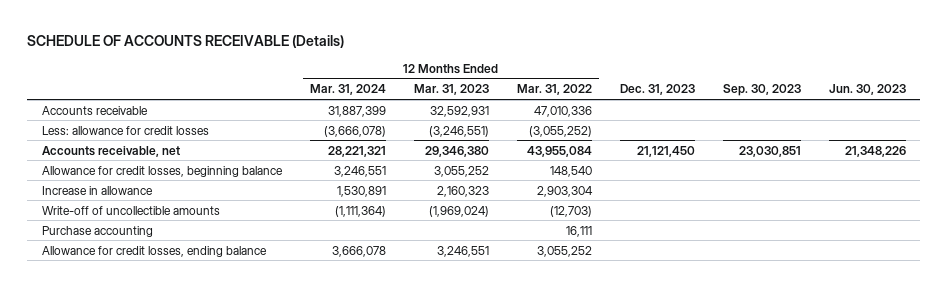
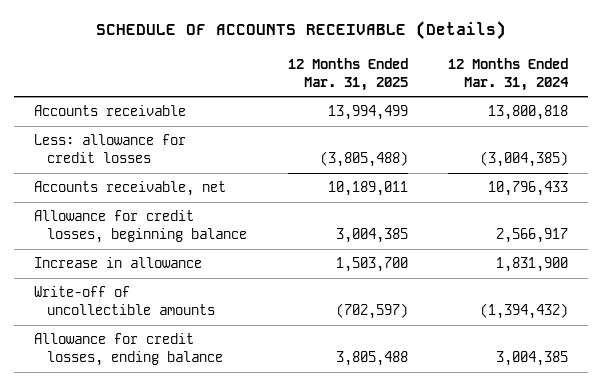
[413,84,489,96] Mar. 31, 2023 -> none
[516,84,592,96] Mar. 31, 2022 -> none
[619,84,695,96] Dec. 31, 2023 -> none
[723,84,802,97] Sep. 30, 2023 -> none
[829,84,907,96] Jun. 30, 2023 -> none
none -> [287,57,408,91] 12 Months Ended Mar. 31, 2025
[41,225,153,237] Purchase accounting -> none
[327,105,386,117] 31,887,399 -> [487,105,568,121] 13,800,818
[323,125,386,137] (3,666,078) -> [479,151,568,168] (3,004,385)
[327,145,386,157] 28,221,321 -> [487,181,568,197] 10,796,433
[333,165,386,177] 3,246,551 -> [495,228,568,244] 2,566,917
[336,185,386,197] 1,530,891 -> [495,257,568,273] 1,831,900
[334,205,386,217] (1,111,364) -> [479,303,568,320] (1,394,432)
[331,245,386,257] 3,666,078 -> [495,351,568,367] 3,004,385

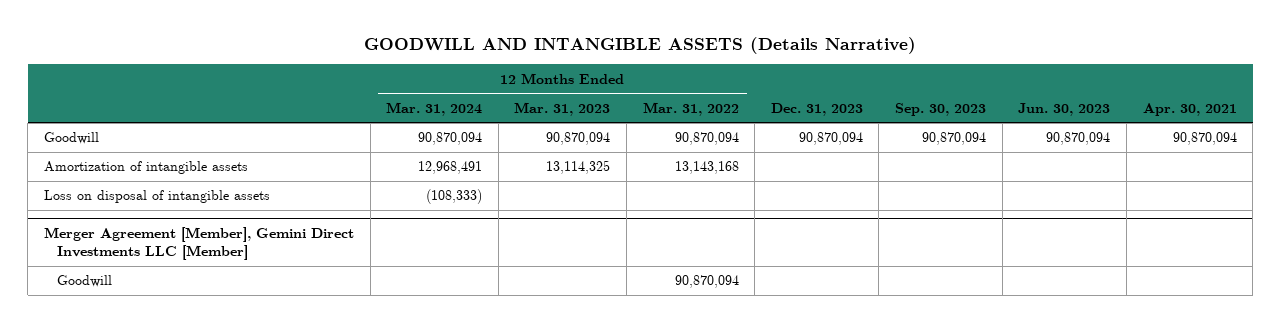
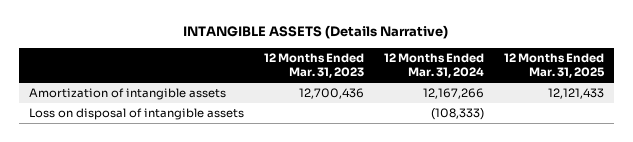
[364,36,917,54] GOODWILL AND INTANGIBLE ASSETS (Details Narrative) -> [183,25,449,40] INTANGIBLE ASSETS (Details Narrative)
[642,101,739,116] Mar. 31, 2022 -> none
[770,102,863,116] Dec. 31, 2023 -> none
[895,102,987,116] Sep. 30, 2023 -> none
[1018,102,1111,116] Jun. 30, 2023 -> none
[1142,102,1237,116] Apr. 30, 2021 -> none
none -> [504,53,606,79] 12 Months Ended Mar. 31, 2025
[43,132,99,145] Goodwill -> none
[418,161,483,175] 12,968,491 -> [422,88,484,100] 12,167,266
[546,160,611,175] 13,114,325 -> [298,88,364,100] 12,700,436
[43,227,354,261] Merger Agreement [Member], Gemini Direct Investments LLC [Member] -> none
[57,275,113,288] Goodwill -> none

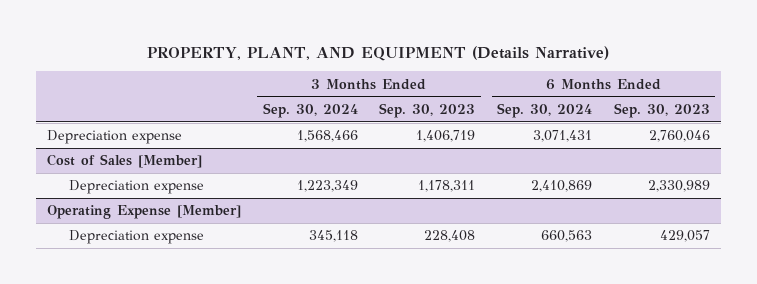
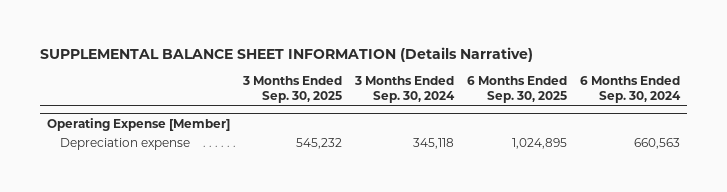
[147,45,610,61] PROPERTY, PLANT, AND EQUIPMENT (Details Narrative) -> [39,46,533,62] SUPPLEMENTAL BALANCE SHEET INFORMATION (Details Narrative)
[379,102,476,118] Sep. 30, 2023 -> none
[613,102,710,118] Sep. 30, 2023 -> none
none -> [241,75,342,104] 3 Months Ended Sep. 30, 2025
none -> [466,75,567,104] 6 Months Ended Sep. 30, 2025
[46,130,182,145] Depreciation expense -> none
[46,154,202,169] Cost of Sales [Member] -> none
[68,180,204,195] Depreciation expense -> none

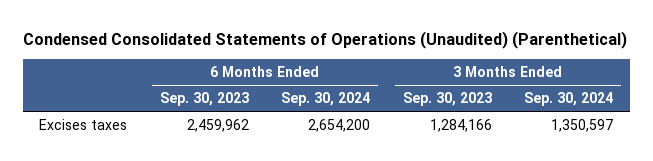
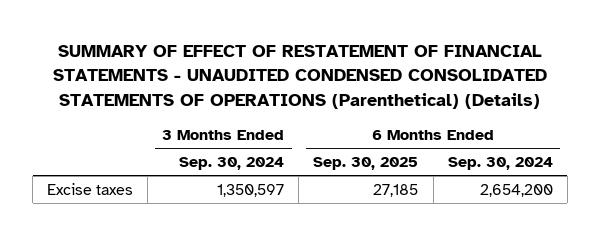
[23,30,628,49] Condensed Consolidated Statements of Operations (Unaudited) (Parenthetical) -> [52,44,547,109] SUMMARY OF EFFECT OF RESTATEMENT OF FINANCIAL STATEMENTS - UNAUDITED CONDENSED CONSOLIDATED STATEMENTS OF OPERATIONS (Parenthetical) (Details)
[159,92,249,107] Sep. 30, 2023 -> none
[402,92,492,107] Sep. 30, 2023 -> none
none -> [313,157,419,171] Sep. 30, 2025
[39,119,128,131] Excises taxes -> [47,182,134,195] Excise taxes

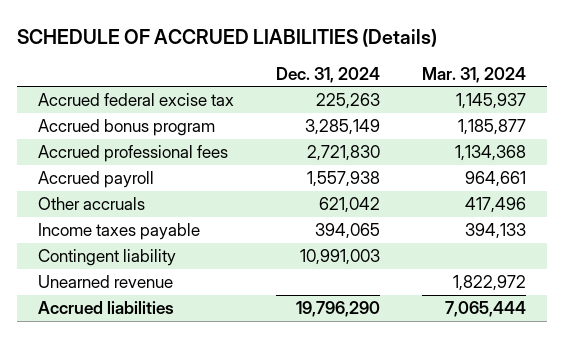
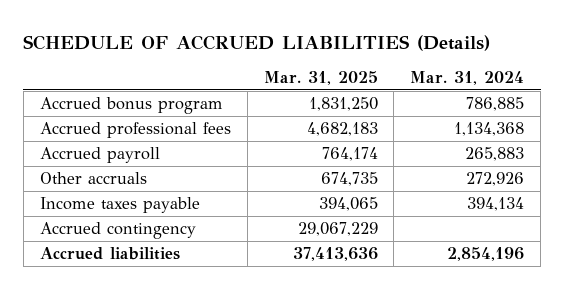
[276,66,381,83] Dec. 31, 2024 -> none
none -> [263,71,378,86] Mar. 31, 2025
[38,93,235,107] Accrued federal excise tax -> none
[458,119,527,136] 1,185,877 -> [466,97,525,112] 786,885
[38,275,174,289] Unearned revenue -> none
[465,171,527,188] 964,661 -> [465,147,525,162] 265,883
[465,197,527,214] 417,496 -> [466,172,525,187] 272,926
[465,223,527,240] 394,133 -> [467,197,525,212] 394,134
[38,249,177,267] Contingent liability -> [39,222,196,240] Accrued contingency
[445,301,527,318] 7,065,444 -> [447,247,525,262] 2,854,196

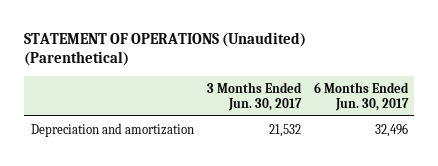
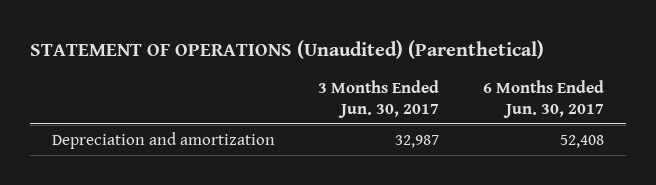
[268,123,301,137] 21,532 -> [395,135,440,149] 32,987
[374,122,408,137] 32,496 -> [560,135,605,149] 52,408

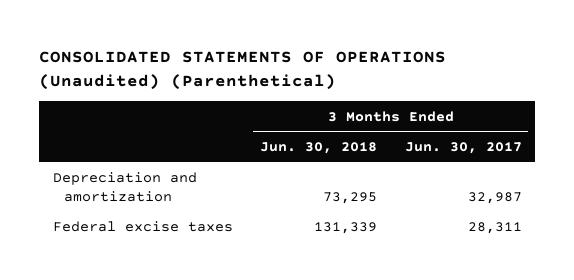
[29,40,544,60] STATEMENT OF OPERATIONS (Unaudited) (Parenthetical) -> [38,51,446,90] CONSOLIDATED STATEMENTS OF OPERATIONS (Unaudited) (Parenthetical)
[483,80,605,118] 6 Months Ended Jun. 30, 2017 -> none
none -> [260,141,378,154] Jun. 30, 2018
none -> [52,220,233,232] Federal excise taxes

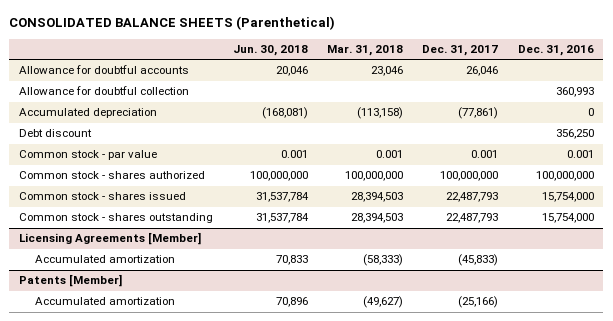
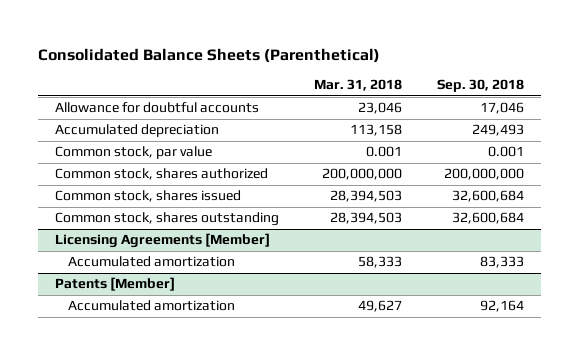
[9,16,336,31] CONSOLIDATED BALANCE SHEETS (Parenthetical) -> [38,47,381,63] Consolidated Balance Sheets (Parenthetical)
[232,45,308,57] Jun. 30, 2018 -> none
[422,45,499,57] Dec. 31, 2017 -> none
[517,45,594,57] Dec. 31, 2016 -> none
none -> [436,79,524,93] Sep. 30, 2018
[19,86,190,96] Allowance for doubtful collection -> none
[19,129,93,138] Debt discount -> none
[356,107,403,120] (113,158) -> [350,124,403,137] 113,158
[19,150,158,161] Common stock - par value -> [55,146,213,160] Common stock, par value
[19,171,206,180] Common stock - shares authorized -> [55,168,269,181] Common stock, shares authorized
[344,171,403,182] 100,000,000 -> [322,168,403,181] 200,000,000
[19,192,187,201] Common stock - shares issued -> [55,190,242,203] Common stock, shares issued
[19,213,214,224] Common stock - shares outstanding -> [55,212,280,227] Common stock, shares outstanding
[362,254,403,267] (58,333) -> [358,256,403,269] 58,333
[362,296,403,309] (49,627) -> [358,300,403,313] 49,627

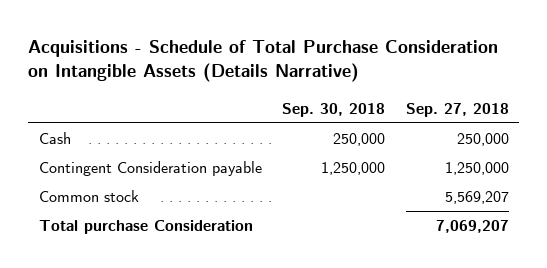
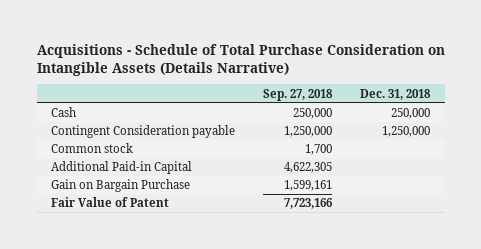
[282,102,386,117] Sep. 30, 2018 -> none
none -> [360,88,432,100] Dec. 31, 2018
[38,220,253,235] Total purchase Consideration -> none
[444,191,509,205] 5,569,207 -> [305,144,333,156] 1,700
none -> [50,161,192,175] Additional Paid-in Capital
none -> [50,179,190,193] Gain on Bargain Purchase
none -> [50,197,169,208] Fair Value of Patent

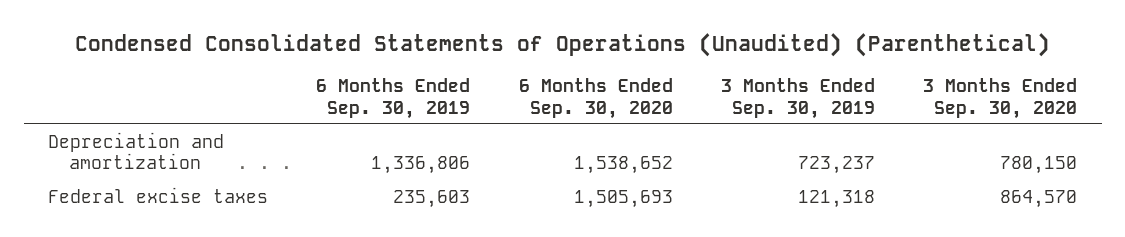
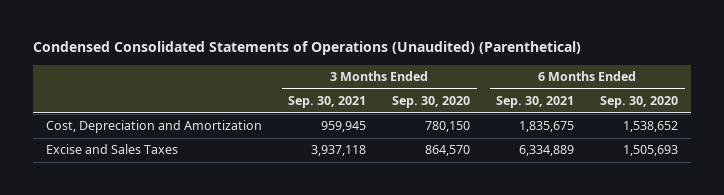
[316,78,471,119] 6 Months Ended Sep. 30, 2019 -> none
[721,78,876,119] 3 Months Ended Sep. 30, 2019 -> none
none -> [288,95,367,108] Sep. 30, 2021
none -> [496,95,575,108] Sep. 30, 2021
[48,131,225,170] Depreciation and amortization -> [46,120,263,134] Cost, Depreciation and Amortization
[48,186,269,203] Federal excise taxes -> [46,144,179,155] Excise and Sales Taxes

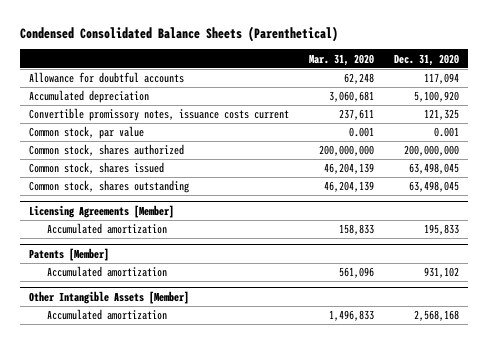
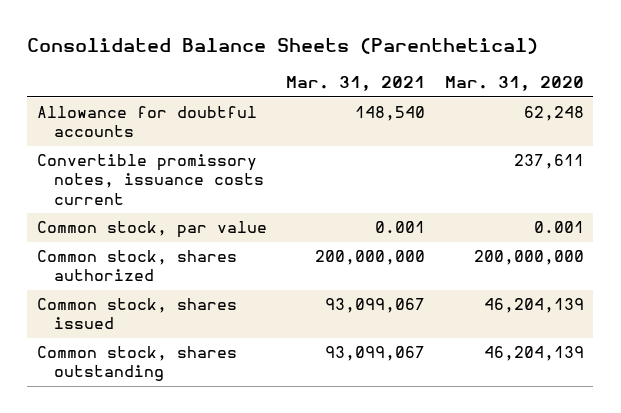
[19,25,338,42] Condensed Consolidated Balance Sheets (Parenthetical) -> [27,38,539,55] Consolidated Balance Sheets (Parenthetical)
[393,53,459,66] Dec. 31, 2020 -> none
none -> [286,76,426,92] Mar. 31, 2021
[29,90,150,104] Accumulated depreciation -> none
[29,205,175,219] Licensing Agreements [Member] -> none
[46,223,167,235] Accumulated amortization -> none
[29,248,110,262] Patents [Member] -> none
[46,266,167,278] Accumulated amortization -> none
[29,291,190,305] Other Intangible Assets [Member] -> none
[46,309,167,321] Accumulated amortization -> none

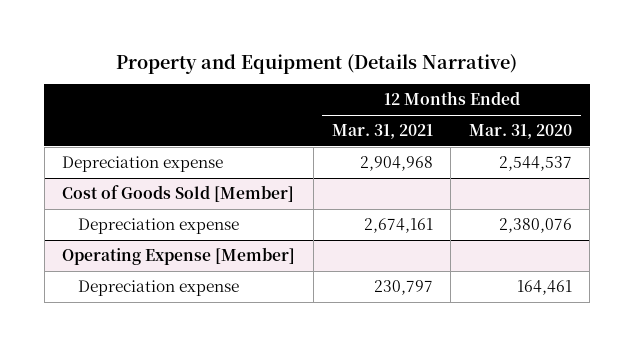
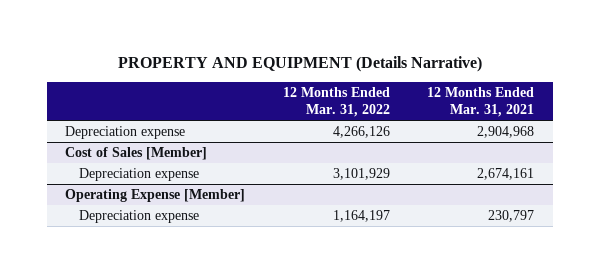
[116,53,518,74] Property and Equipment (Details Narrative) -> [117,56,482,73] PROPERTY AND EQUIPMENT (Details Narrative)
[468,124,572,140] Mar. 31, 2020 -> none
none -> [282,87,390,117] 12 Months Ended Mar. 31, 2022
[62,185,295,203] Cost of Goods Sold [Member] -> [65,147,208,161] Cost of Sales [Member]

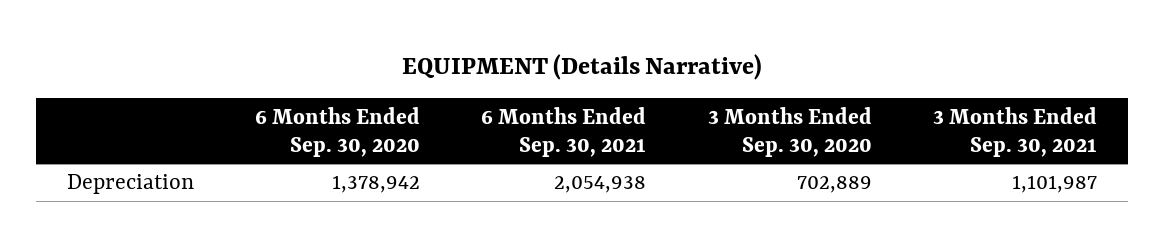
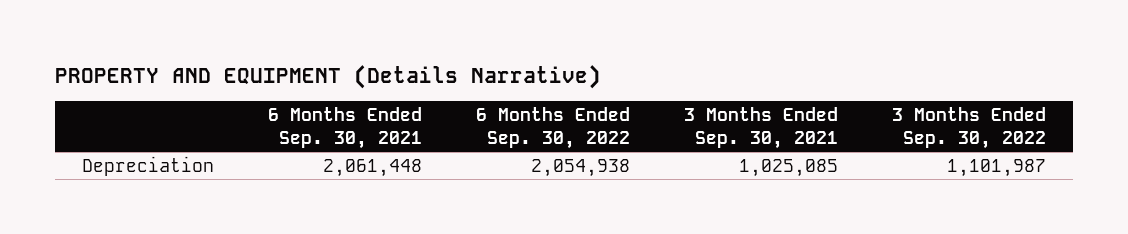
[401,53,762,80] EQUIPMENT (Details Narrative) -> [54,64,601,89] PROPERTY AND EQUIPMENT (Details Narrative)
[254,106,420,157] 6 Months Ended Sep. 30, 2020 -> none
[707,106,872,157] 3 Months Ended Sep. 30, 2020 -> none
none -> [475,106,630,149] 6 Months Ended Sep. 30, 2022
none -> [891,106,1046,149] 3 Months Ended Sep. 30, 2022
[554,176,647,194] 2,054,938 -> [322,159,422,178] 2,061,448
[1012,175,1098,194] 1,101,987 -> [738,159,838,178] 1,025,085

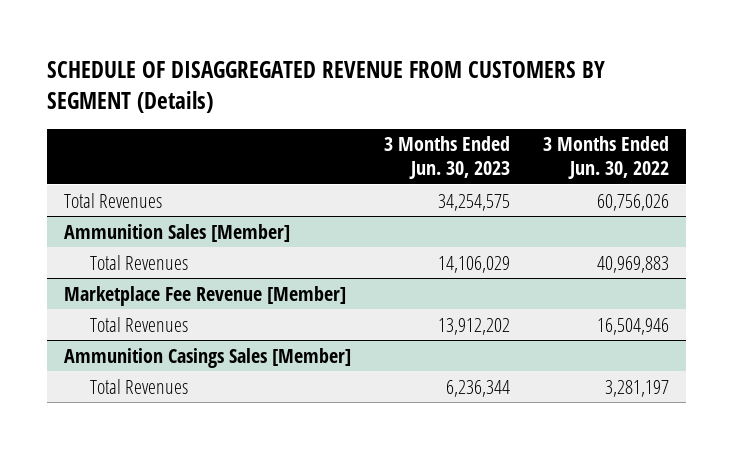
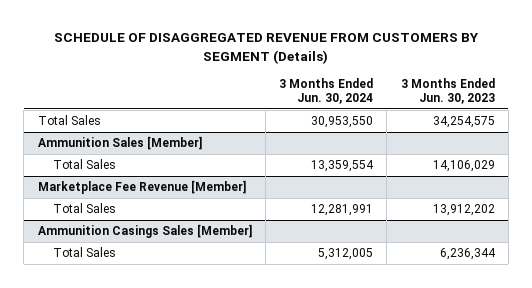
[543,136,670,180] 3 Months Ended Jun. 30, 2022 -> none
none -> [279,77,374,104] 3 Months Ended Jun. 30, 2024
[63,192,162,208] Total Revenues -> [37,115,101,126] Total Sales
[90,254,189,270] Total Revenues -> [53,159,117,170] Total Sales
[90,316,189,332] Total Revenues -> [53,203,117,214] Total Sales
[90,378,189,394] Total Revenues -> [53,247,117,258] Total Sales

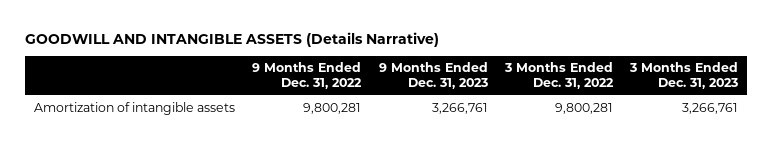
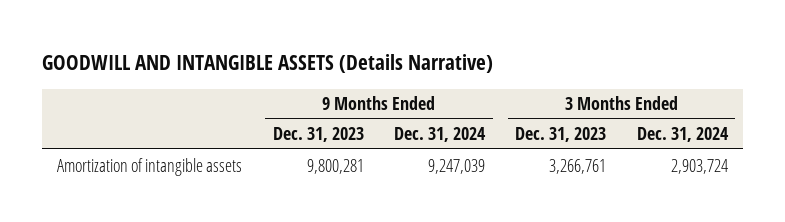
[252,62,363,90] 9 Months Ended Dec. 31, 2022 -> none
[503,62,614,90] 3 Months Ended Dec. 31, 2022 -> none
none -> [394,127,487,143] Dec. 31, 2024
none -> [636,127,729,143] Dec. 31, 2024
[431,103,488,115] 3,266,761 -> [306,158,364,174] 9,800,281

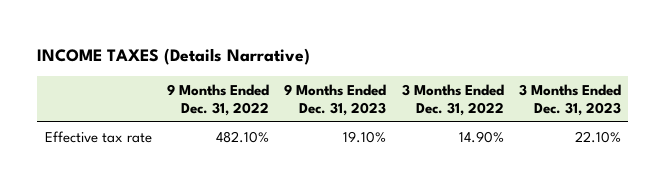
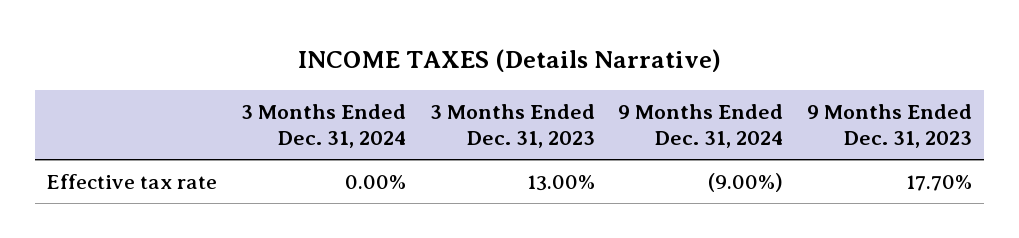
[167,83,270,116] 9 Months Ended Dec. 31, 2022 -> none
[401,83,504,116] 3 Months Ended Dec. 31, 2022 -> none
none -> [241,104,407,149] 3 Months Ended Dec. 31, 2024
none -> [618,104,784,149] 9 Months Ended Dec. 31, 2024
[343,130,387,143] 19.10% -> [906,174,973,191] 17.70%
[574,130,621,143] 22.10% -> [526,174,595,191] 13.00%

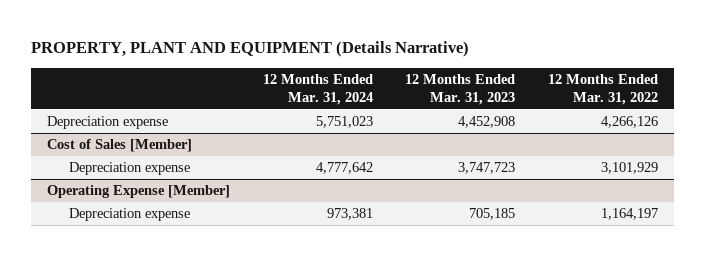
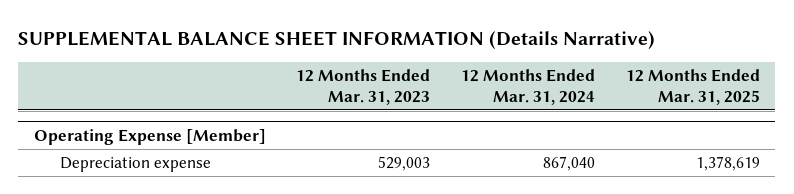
[30,41,469,58] PROPERTY, PLANT AND EQUIPMENT (Details Narrative) -> [18,30,656,49] SUPPLEMENTAL BALANCE SHEET INFORMATION (Details Narrative)
[548,73,659,106] 12 Months Ended Mar. 31, 2022 -> none
none -> [626,68,761,105] 12 Months Ended Mar. 31, 2025
[47,116,169,130] Depreciation expense -> none
[47,139,193,153] Cost of Sales [Member] -> none
[69,162,191,176] Depreciation expense -> none
[326,208,373,221] 973,381 -> [543,156,596,172] 867,040
[469,208,516,221] 705,185 -> [378,156,431,172] 529,003

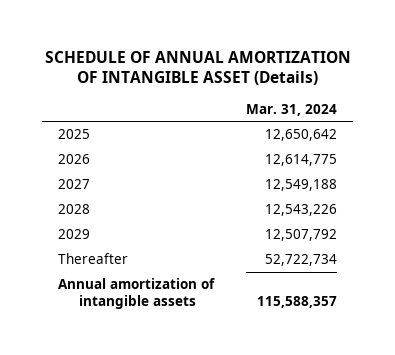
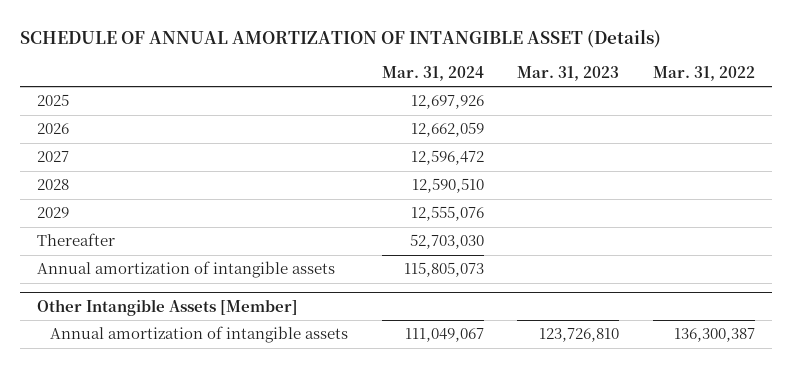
none -> [517,65,620,81] Mar. 31, 2023
none -> [652,65,755,81] Mar. 31, 2022
[265,129,338,142] 12,650,642 -> [410,95,484,110] 12,697,926
[265,154,338,167] 12,614,775 -> [410,122,484,138] 12,662,059
[265,179,338,192] 12,549,188 -> [410,150,484,166] 12,596,472
[265,204,338,217] 12,543,226 -> [411,178,484,194] 12,590,510
[265,229,338,242] 12,507,792 -> [410,206,484,222] 12,555,076
[265,254,338,267] 52,722,734 -> [409,234,484,250] 52,703,030
[257,295,338,308] 115,588,357 -> [403,262,484,278] 115,805,073
none -> [37,298,299,316] Other Intangible Assets [Member]
none -> [50,326,349,344] Annual amortization of intangible assets

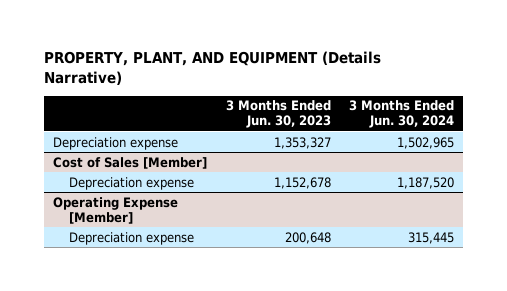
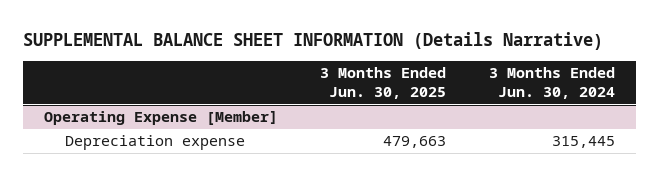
[43,51,381,85] PROPERTY, PLANT, AND EQUIPMENT (Details Narrative) -> [22,31,603,50] SUPPLEMENTAL BALANCE SHEET INFORMATION (Details Narrative)
[225,100,331,129] 3 Months Ended Jun. 30, 2023 -> none
none -> [320,67,447,100] 3 Months Ended Jun. 30, 2025
[53,136,179,150] Depreciation expense -> none
[53,156,208,169] Cost of Sales [Member] -> none
[69,176,195,190] Depreciation expense -> none

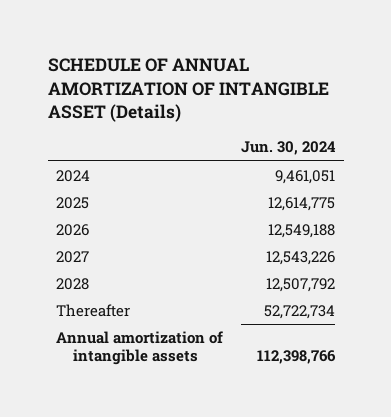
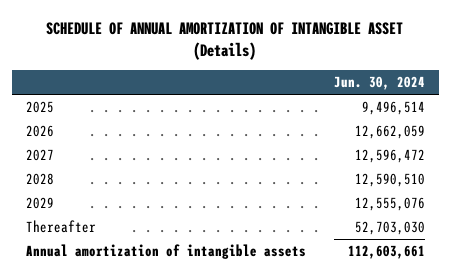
[56,170,91,183] 2024 -> none
[267,197,335,212] 12,614,775 -> [361,100,425,115] 9,496,514
[267,224,335,239] 12,549,188 -> [354,124,425,139] 12,662,059
[265,251,335,266] 12,543,226 -> [354,148,425,163] 12,596,472
[265,278,335,293] 12,507,792 -> [354,172,425,187] 12,590,510
none -> [25,196,54,209] 2029
[263,305,335,320] 52,722,734 -> [354,220,425,235] 52,703,030
[256,349,336,364] 112,398,766 -> [347,244,425,259] 112,603,661

